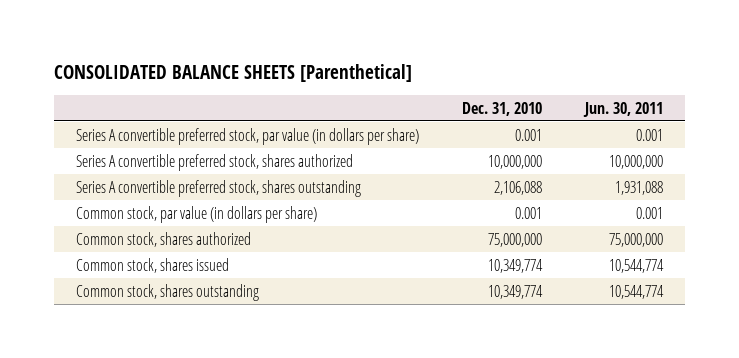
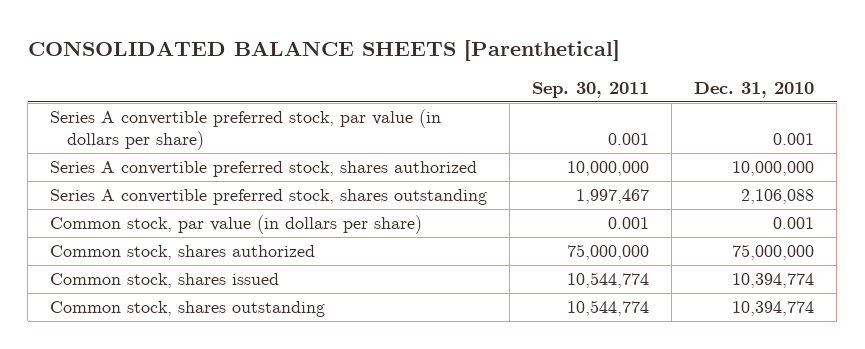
[582,101,663,117] Jun. 30, 2011 -> none
none -> [532,82,650,99] Sep. 30, 2011
[487,258,543,273] 10,349,774 -> [732,273,815,289] 10,394,774
[487,284,543,299] 10,349,774 -> [732,301,815,317] 10,394,774

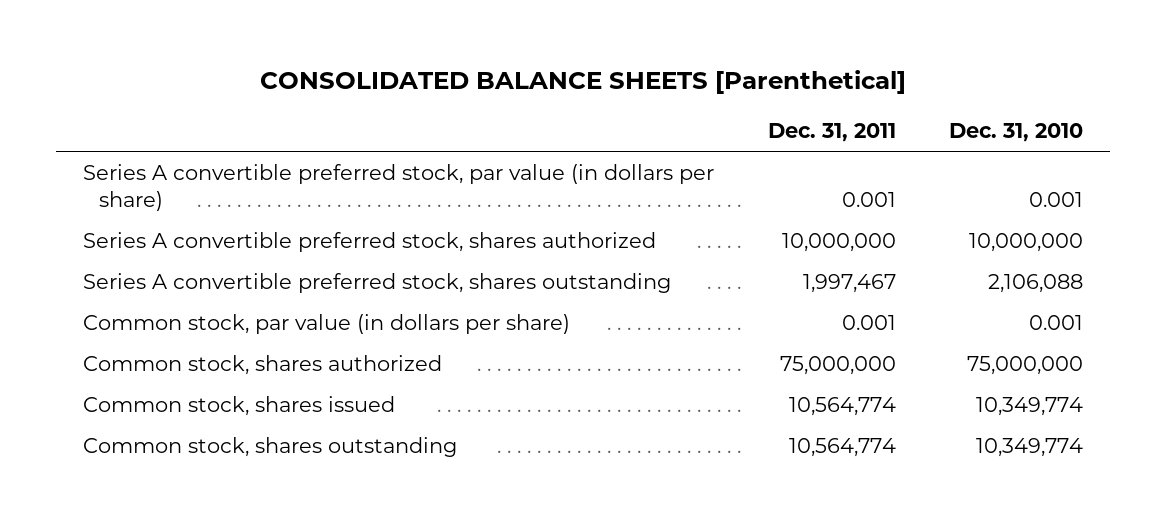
[532,82,650,99] Sep. 30, 2011 -> none
none -> [767,123,896,143] Dec. 31, 2011
[732,273,815,289] 10,394,774 -> [976,396,1084,416] 10,349,774
[732,301,815,317] 10,394,774 -> [976,437,1084,457] 10,349,774

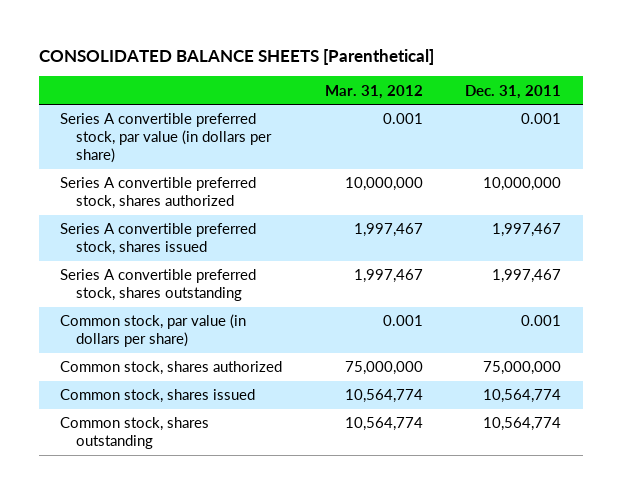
[949,123,1084,143] Dec. 31, 2010 -> none
none -> [324,84,423,99] Mar. 31, 2012
none -> [60,223,257,256] Series A convertible preferred stock, shares issued

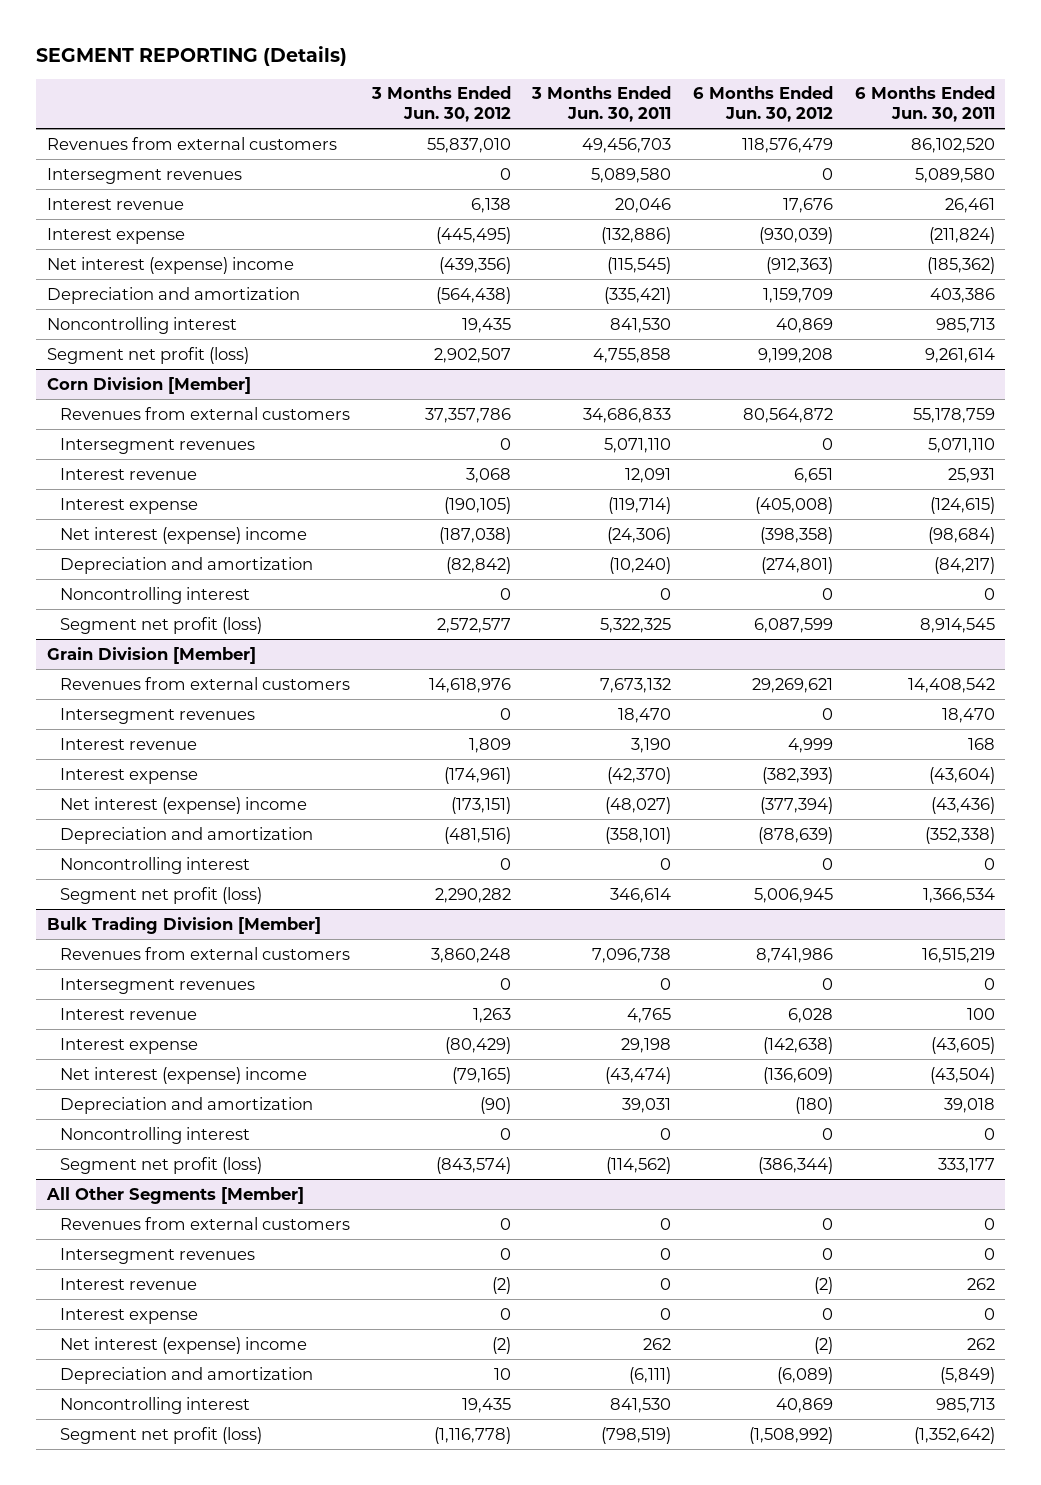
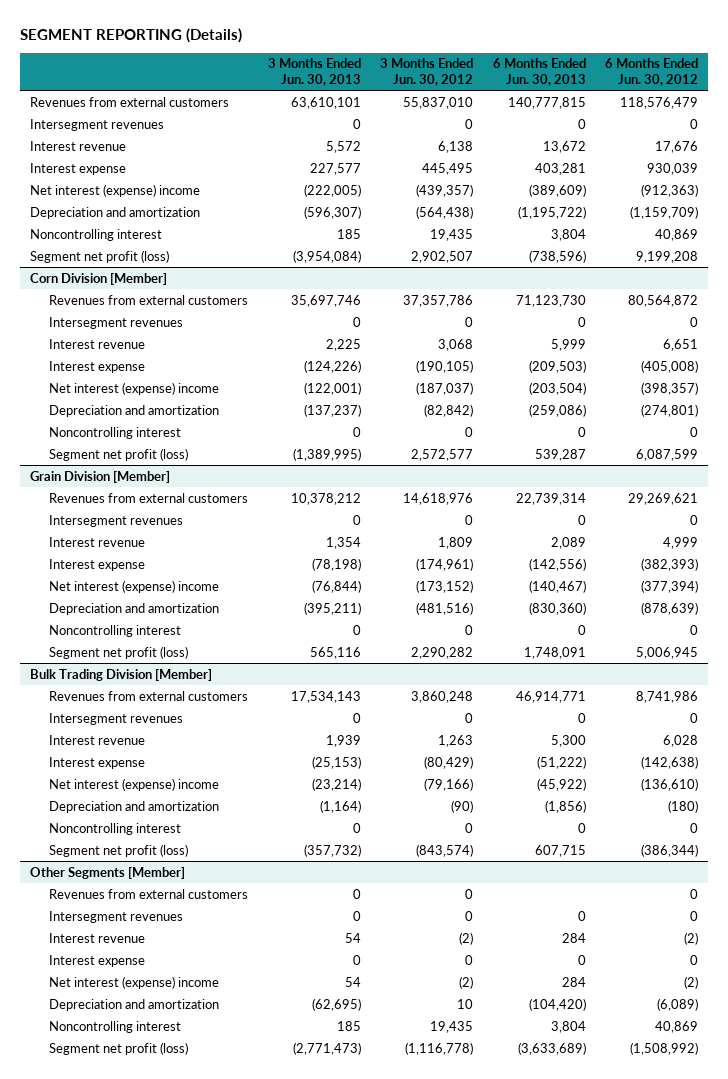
[531,86,672,123] 3 Months Ended Jun. 30, 2011 -> none
[854,86,995,123] 6 Months Ended Jun. 30, 2011 -> none
none -> [267,58,361,86] 3 Months Ended Jun. 30, 2013
none -> [492,58,586,86] 6 Months Ended Jun. 30, 2013
[435,226,511,244] (445,495) -> [422,162,474,175] 445,495
[759,226,834,244] (930,039) -> [647,162,699,175] 930,039
[438,256,511,274] (439,356) -> [416,183,474,197] (439,357)
[763,287,834,303] 1,159,709 -> [630,205,699,219] (1,159,709)
[438,526,511,544] (187,038) -> [416,381,474,395] (187,037)
[760,526,834,544] (398,358) -> [641,381,699,395] (398,357)
[450,796,511,814] (173,151) -> [416,579,474,593] (173,152)
[451,1066,511,1084] (79,165) -> [424,777,474,791] (79,166)
[763,1066,834,1084] (136,609) -> [641,777,699,791] (136,610)
[45,1186,304,1204] All Other Segments [Member] -> [29,866,185,879] Other Segments [Member]

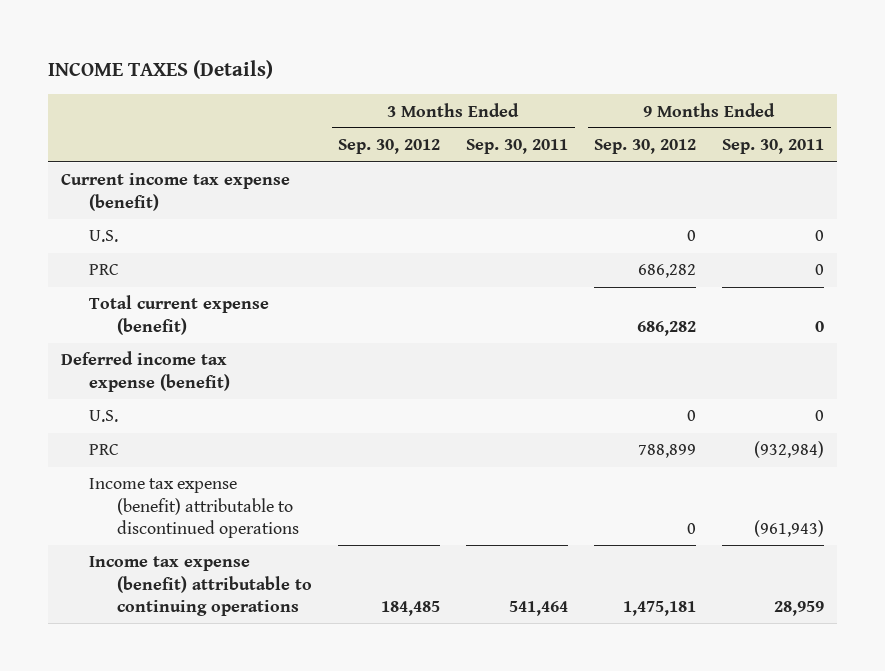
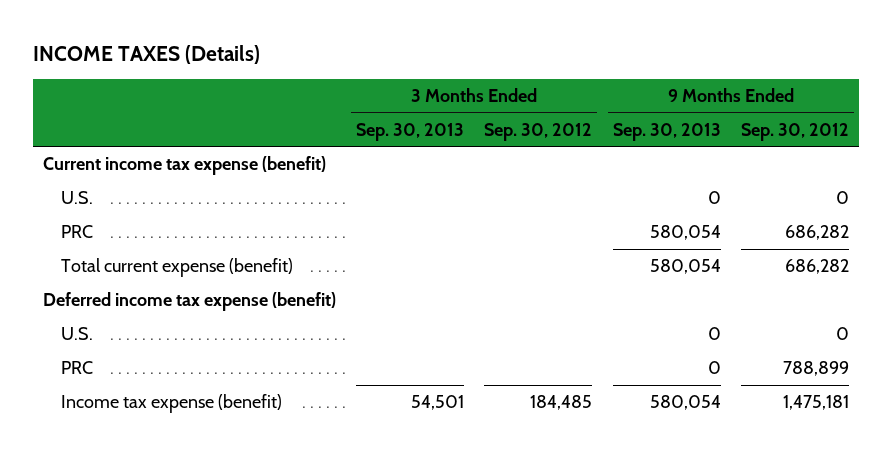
[466,139,569,155] Sep. 30, 2011 -> none
[722,139,825,155] Sep. 30, 2011 -> none
none -> [356,122,465,141] Sep. 30, 2013
none -> [612,122,721,141] Sep. 30, 2013
[88,478,299,538] Income tax expense (benefit) attributable to discontinued operations -> none
[88,556,312,616] Income tax expense (benefit) attributable to continuing operations -> [60,394,282,414] Income tax expense (benefit)

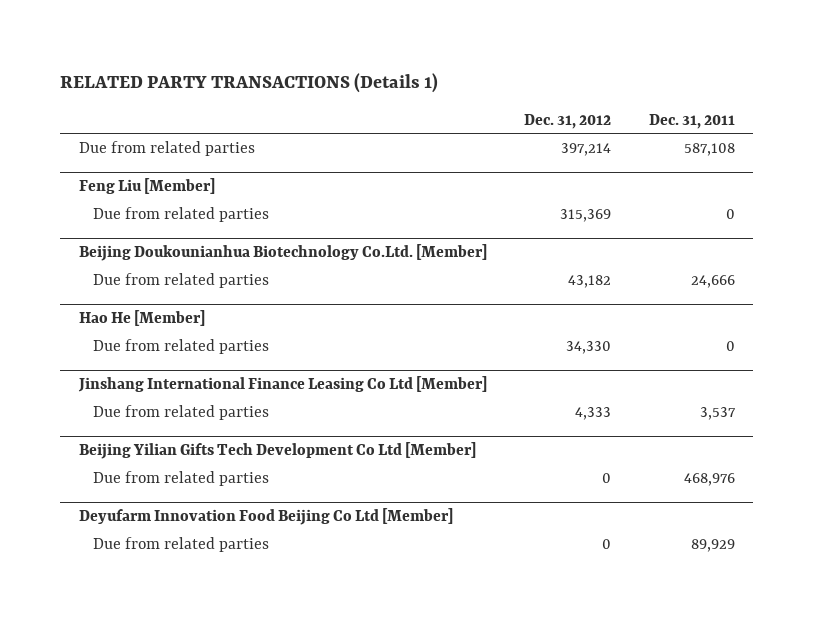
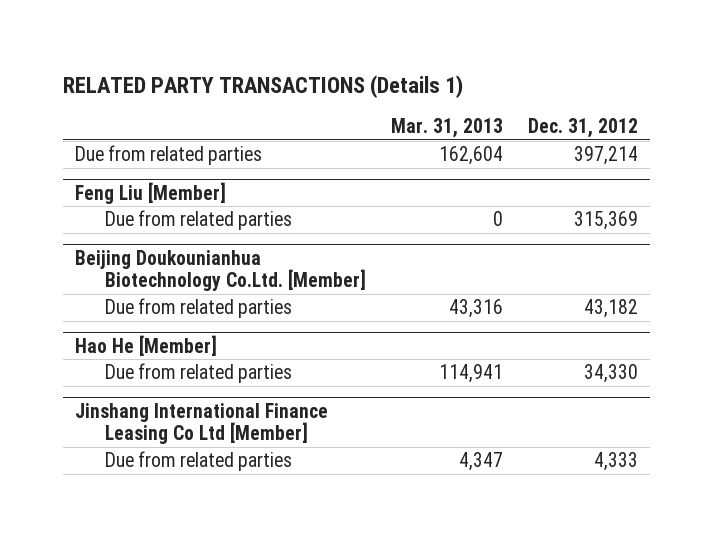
[648,113,735,129] Dec. 31, 2011 -> none
none -> [391,118,504,139] Mar. 31, 2013
[78,442,476,460] Beijing Yilian Gifts Tech Development Co Ltd [Member] -> none
[92,470,269,486] Due from related parties -> none
[78,508,453,526] Deyufarm Innovation Food Beijing Co Ltd [Member] -> none
[92,536,269,552] Due from related parties -> none

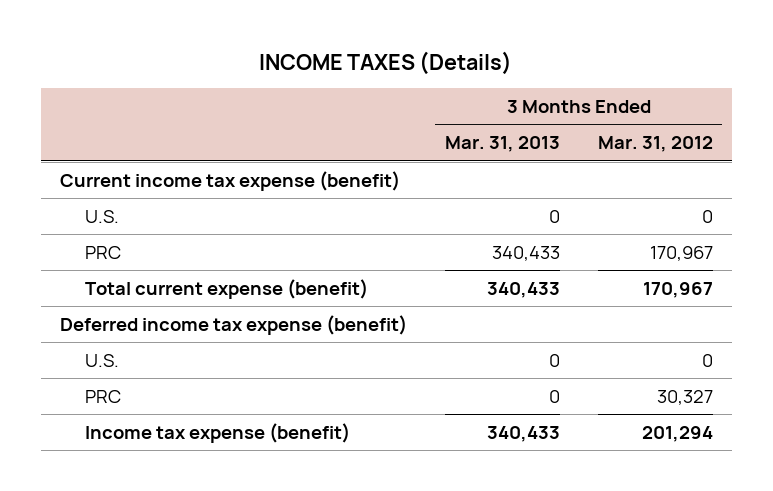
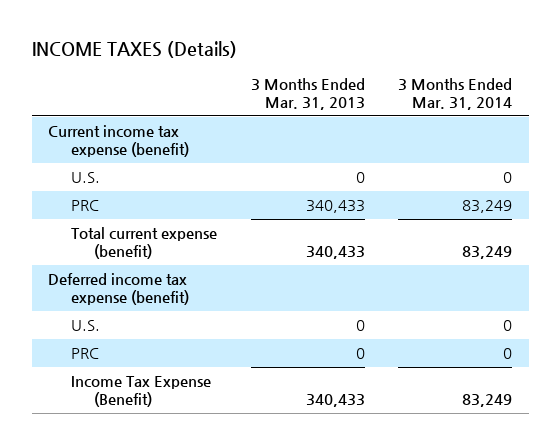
[597,136,713,153] Mar. 31, 2012 -> none
none -> [398,78,513,111] 3 Months Ended Mar. 31, 2014
[85,422,351,443] Income tax expense (benefit) -> [71,376,212,408] Income Tax Expense (Benefit)

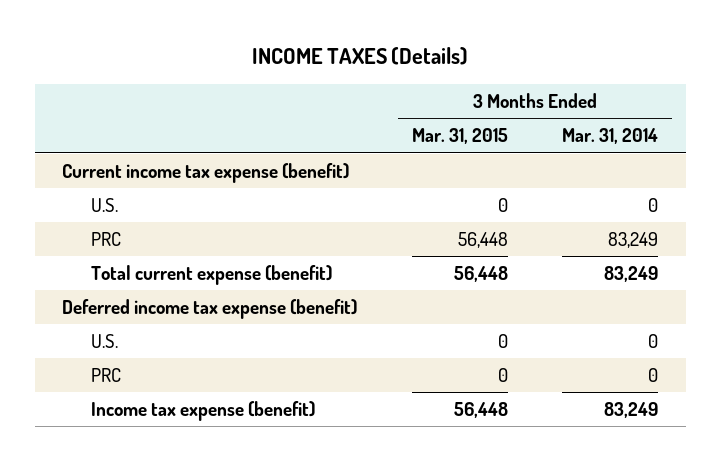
[250,78,365,111] 3 Months Ended Mar. 31, 2013 -> none
none -> [411,128,508,145] Mar. 31, 2015
[71,376,212,408] Income Tax Expense (Benefit) -> [90,401,315,422] Income tax expense (benefit)

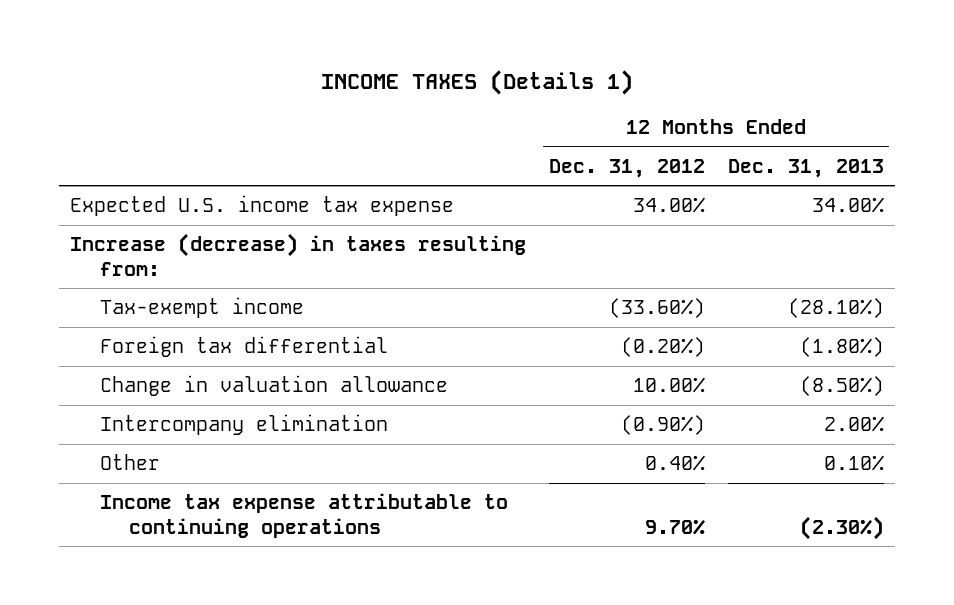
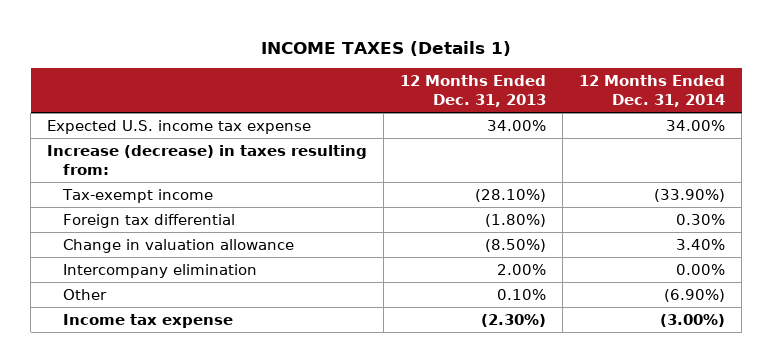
[548,158,705,178] Dec. 31, 2012 -> none
none -> [579,75,726,108] 12 Months Ended Dec. 31, 2014
[99,493,508,538] Income tax expense attributable to continuing operations -> [63,313,234,328] Income tax expense

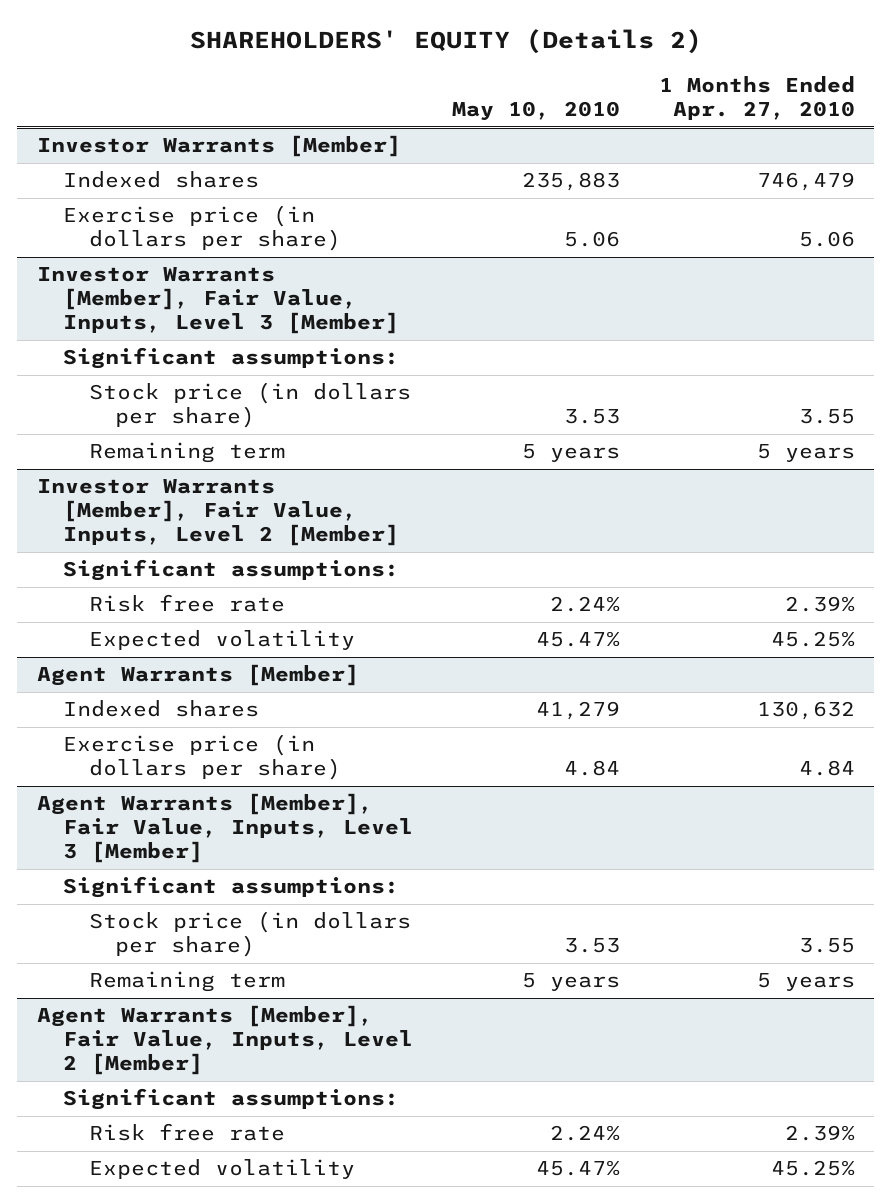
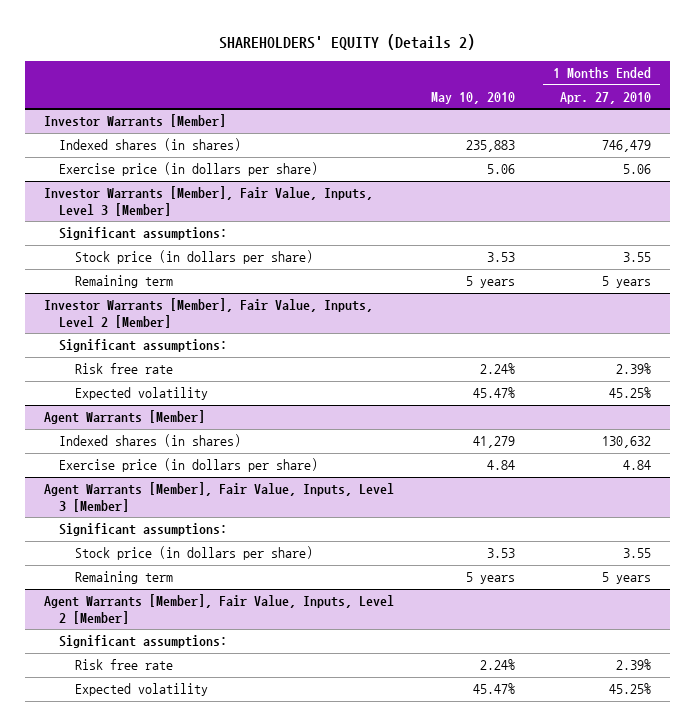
[62,171,259,189] Indexed shares -> [59,138,242,152] Indexed shares (in shares)
[62,700,259,718] Indexed shares -> [59,434,242,448] Indexed shares (in shares)

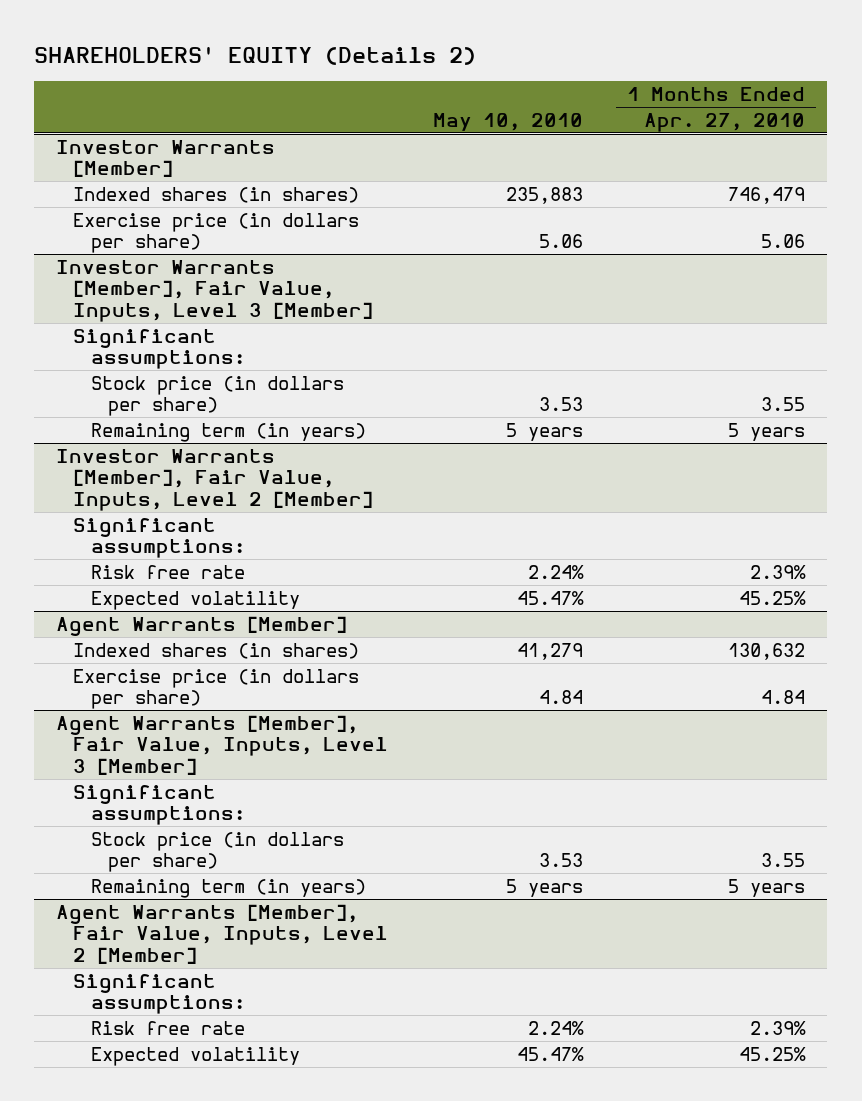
[74,275,173,289] Remaining term -> [90,422,366,442] Remaining term (in years)
[74,571,173,585] Remaining term -> [90,878,366,898] Remaining term (in years)

